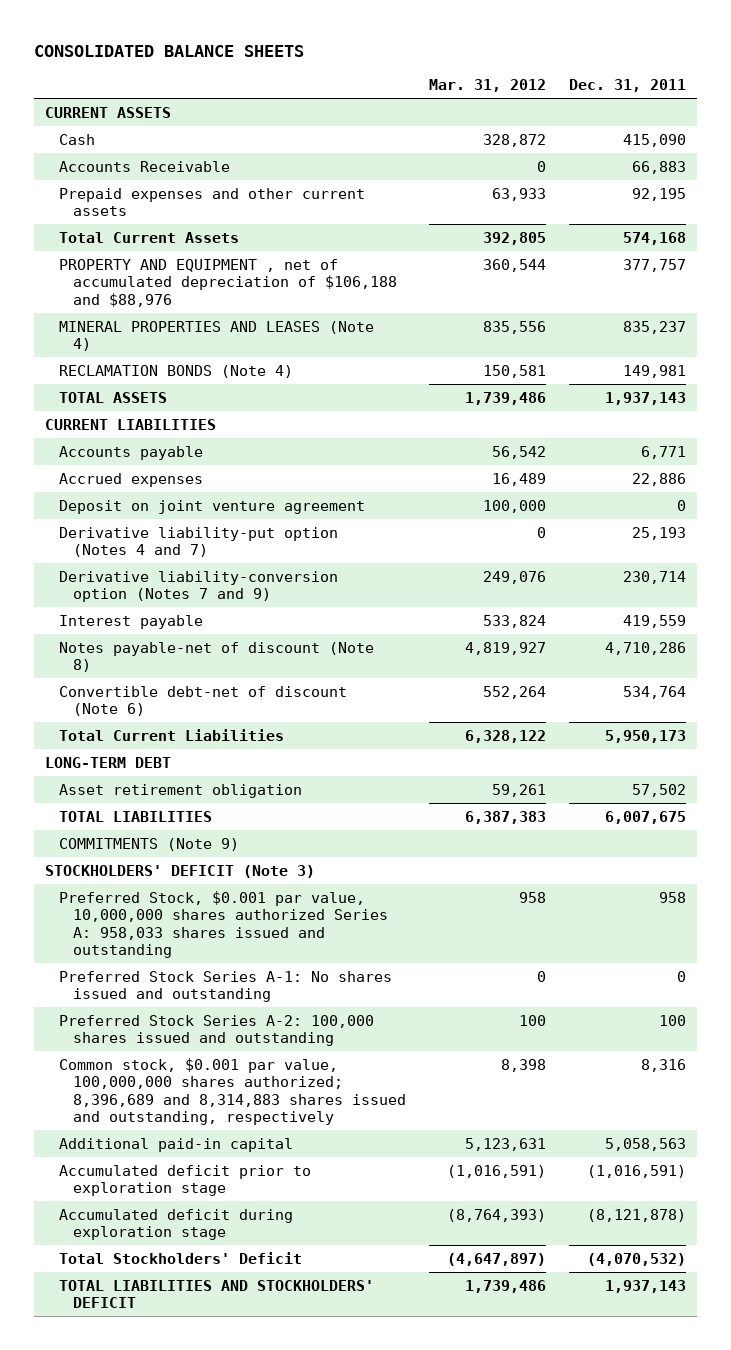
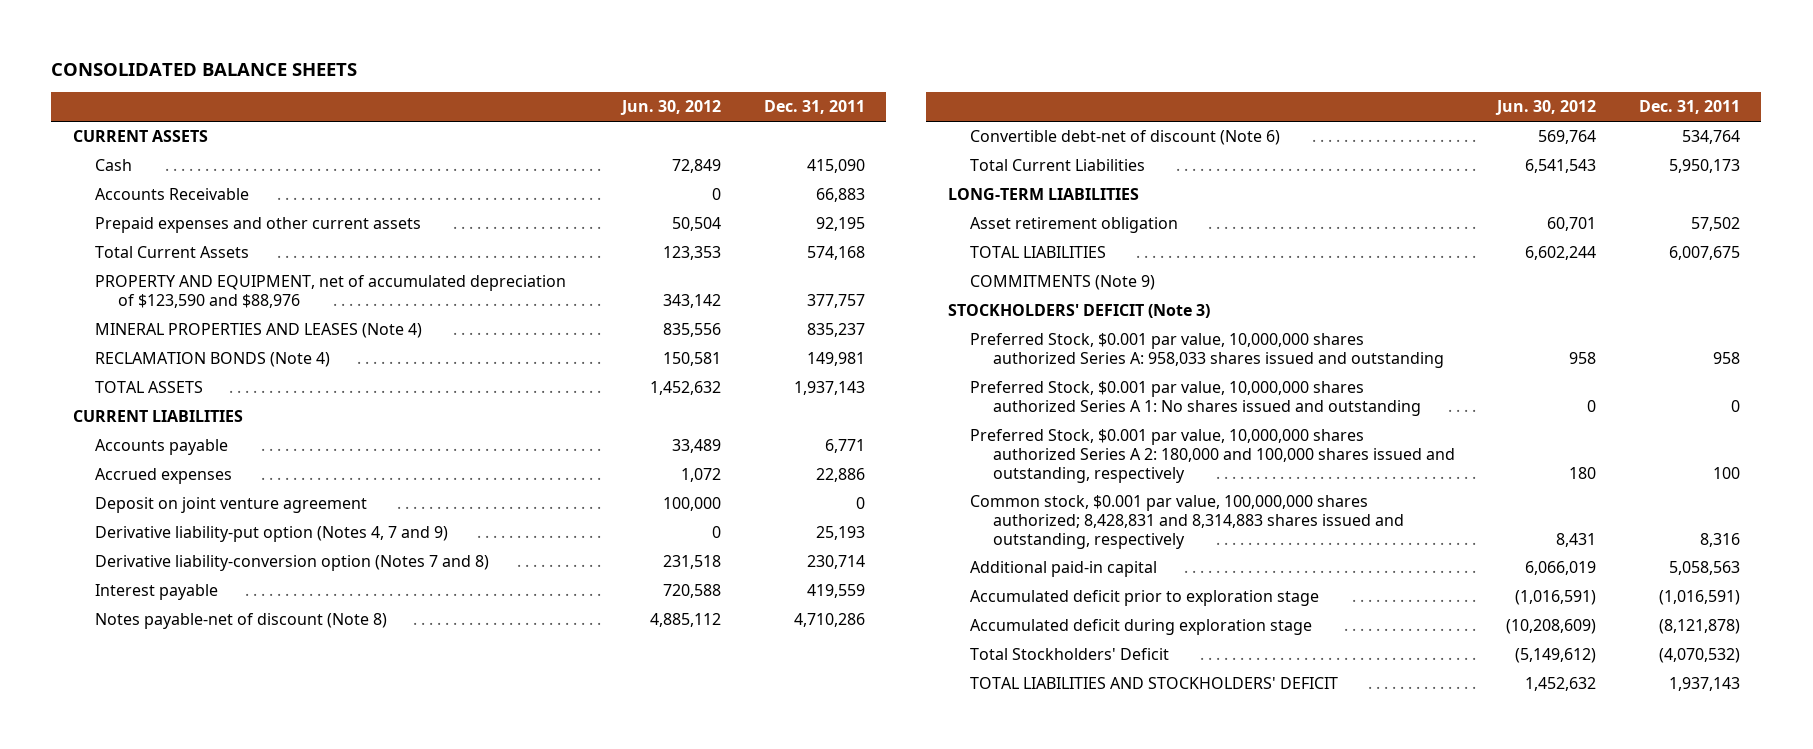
[428,79,546,93] Mar. 31, 2012 -> none
none -> [620,100,722,116] Jun. 30, 2012
[59,258,397,307] PROPERTY AND EQUIPMENT , net of accumulated depreciation of $106,188 and $88,976 -> [95,275,567,308] PROPERTY AND EQUIPMENT, net of accumulated depreciation of $123,590 and $88,976
[59,526,339,558] Derivative liability-put option (Notes 4 and 7) -> [95,526,449,543] Derivative liability-put option (Notes 4, 7 and 9)
[59,570,339,603] Derivative liability-conversion option (Notes 7 and 9) -> [95,555,490,572] Derivative liability-conversion option (Notes 7 and 8)
[45,756,172,768] LONG-TERM DEBT -> [947,188,1139,201] LONG-TERM LIABILITIES
[59,970,393,1003] Preferred Stock Series A-1: No shares issued and outstanding -> [970,381,1421,416] Preferred Stock, $0.001 par value, 10,000,000 shares authorized Series A 1: No shares issued and outstanding
[59,1014,375,1047] Preferred Stock Series A-2: 100,000 shares issued and outstanding -> [970,429,1455,483] Preferred Stock, $0.001 par value, 10,000,000 shares authorized Series A 2: 180,000 and 100,000 shares issued and outstanding, respectively
[59,1057,406,1126] Common stock, $0.001 par value, 100,000,000 shares authorized; 8,396,689 and 8,314,883 shares issued and outstanding, respectively -> [970,495,1404,549] Common stock, $0.001 par value, 100,000,000 shares authorized; 8,428,831 and 8,314,883 shares issued and outstanding, respectively

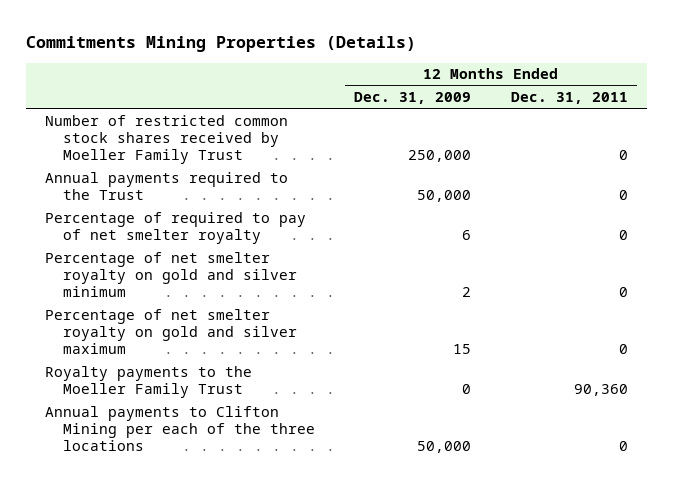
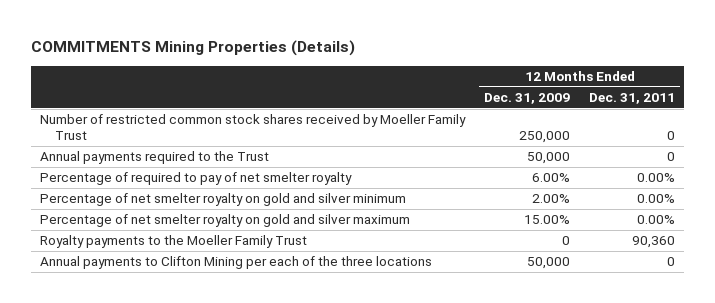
[25,36,416,53] Commitments Mining Properties (Details) -> [31,40,356,57] COMMITMENTS Mining Properties (Details)
[462,229,472,240] 6 -> [532,173,571,183] 6.00%
[618,229,628,240] 0 -> [636,173,675,183] 0.00%
[462,287,472,298] 2 -> [532,194,571,204] 2.00%
[618,287,628,298] 0 -> [636,194,675,204] 0.00%
[453,344,472,355] 15 -> [524,215,571,225] 15.00%
[618,344,628,355] 0 -> [636,215,675,225] 0.00%

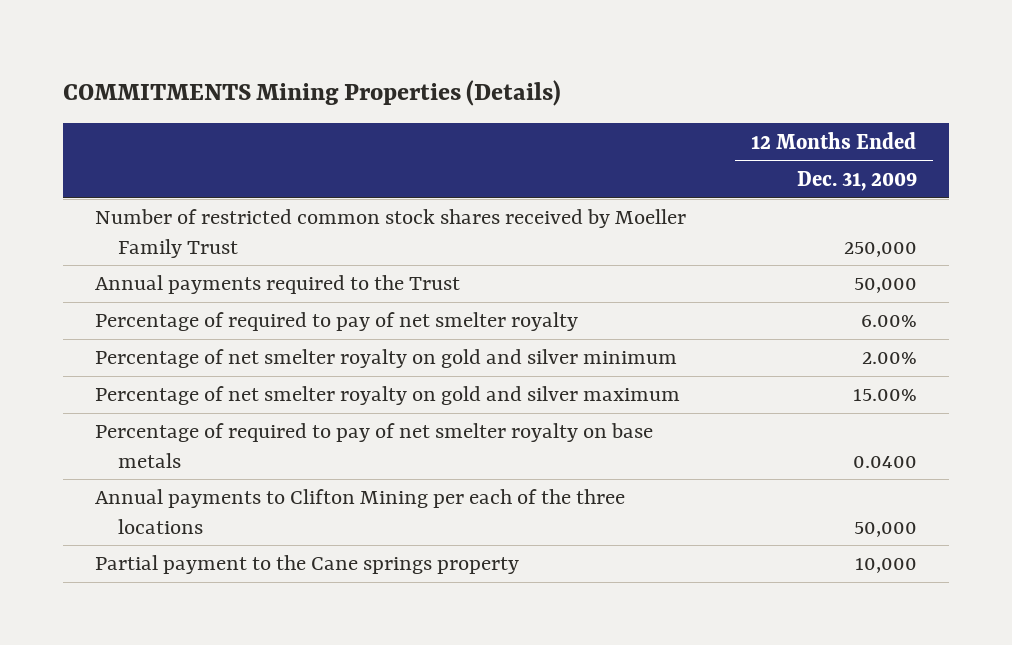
[588,93,675,105] Dec. 31, 2011 -> none
[40,235,308,249] Royalty payments to the Moeller Family Trust -> none
none -> [95,423,654,468] Percentage of required to pay of net smelter royalty on base metals
none -> [95,555,520,575] Partial payment to the Cane springs property

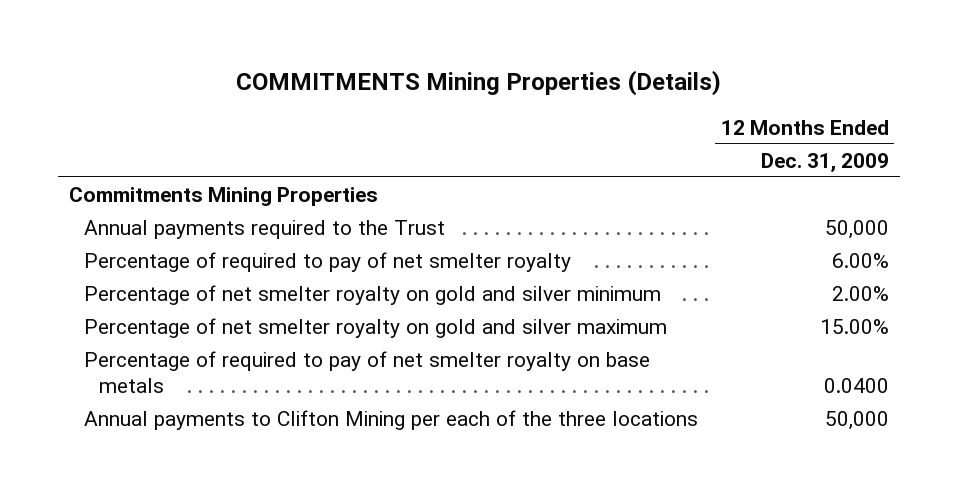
[95,209,687,258] Number of restricted common stock shares received by Moeller Family Trust -> none
none -> [68,186,378,206] Commitments Mining Properties
[95,555,520,575] Partial payment to the Cane springs property -> none

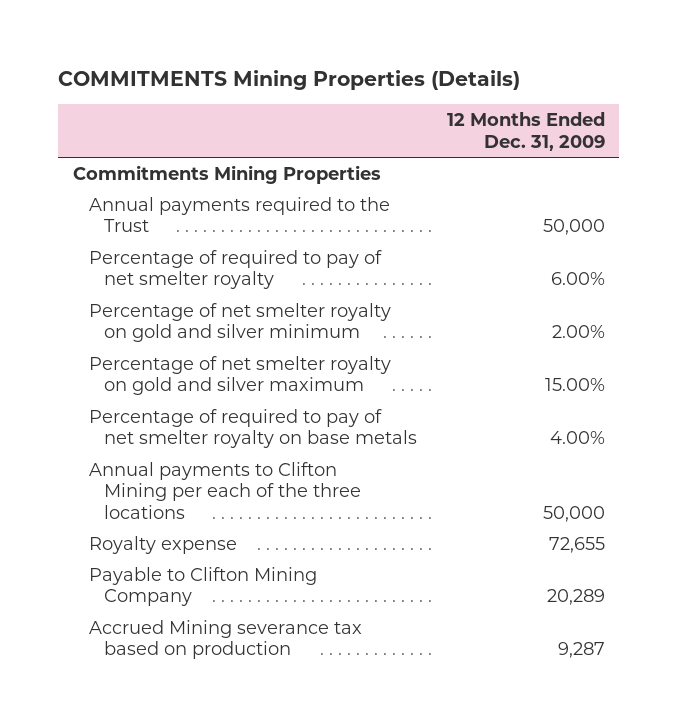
[823,377,889,393] 0.0400 -> [549,431,605,445] 4.00%
none -> [88,535,237,554] Royalty expense
none -> [88,566,317,607] Payable to Clifton Mining Company
none -> [88,619,362,660] Accrued Mining severance tax based on production

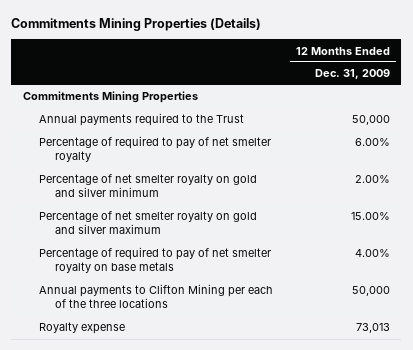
[58,70,521,91] COMMITMENTS Mining Properties (Details) -> [11,18,262,32] Commitments Mining Properties (Details)
[88,566,317,607] Payable to Clifton Mining Company -> none
[88,619,362,660] Accrued Mining severance tax based on production -> none
[548,536,605,553] 72,655 -> [355,323,390,334] 73,013

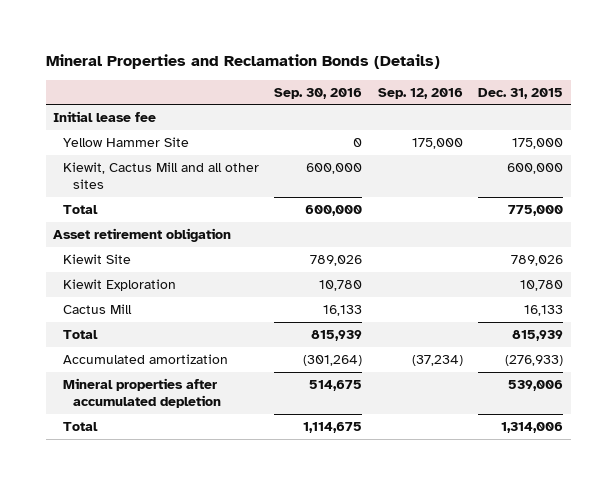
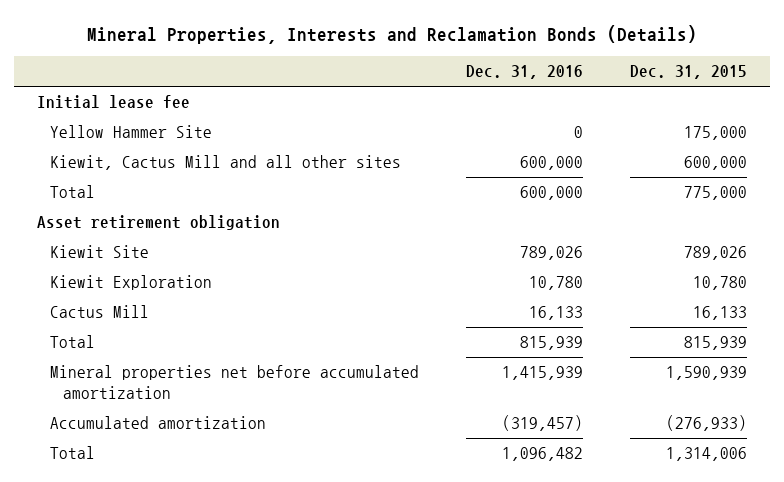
[45,54,440,70] Mineral Properties and Reclamation Bonds (Details) -> [86,24,697,44] Mineral Properties, Interests and Reclamation Bonds (Details)
[274,87,363,99] Sep. 30, 2016 -> none
[377,87,463,99] Sep. 12, 2016 -> none
none -> [465,65,583,80] Dec. 31, 2016
none -> [49,365,419,400] Mineral properties net before accumulated amortization
[62,377,221,409] Mineral properties after accumulated depletion -> none

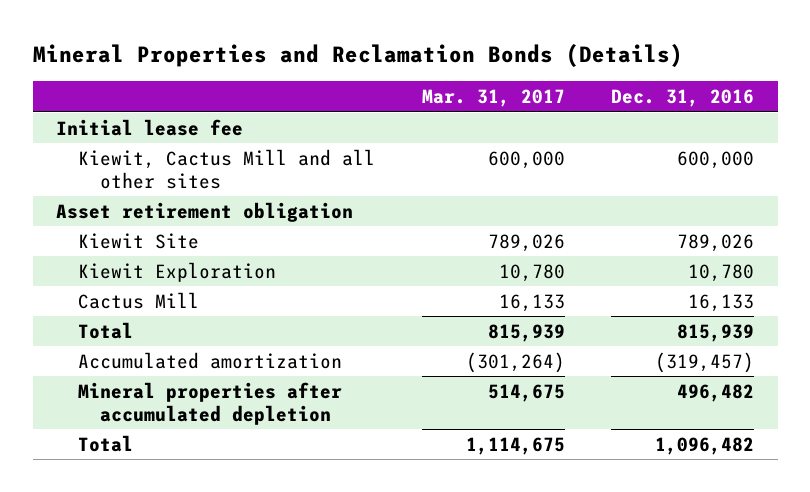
[86,24,697,44] Mineral Properties, Interests and Reclamation Bonds (Details) -> [32,44,683,68] Mineral Properties and Reclamation Bonds (Details)
[629,65,747,80] Dec. 31, 2015 -> none
none -> [421,89,565,108] Mar. 31, 2017
[49,125,212,139] Yellow Hammer Site -> none
[49,185,95,199] Total -> none
[49,365,419,400] Mineral properties net before accumulated amortization -> none
none -> [78,381,343,425] Mineral properties after accumulated depletion

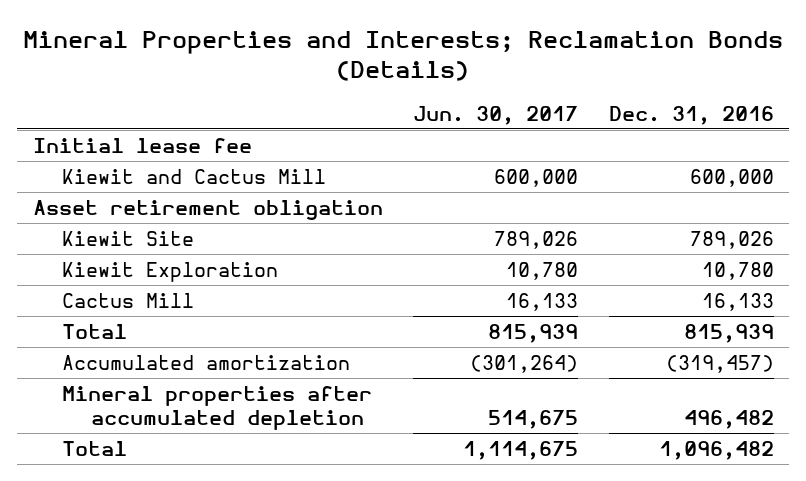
[32,44,683,68] Mineral Properties and Reclamation Bonds (Details) -> [23,30,784,82] Mineral Properties and Interests; Reclamation Bonds (Details)
[421,89,565,108] Mar. 31, 2017 -> none
none -> [413,105,579,125] Jun. 30, 2017
[78,148,376,189] Kiewit, Cactus Mill and all other sites -> [61,169,326,185] Kiewit and Cactus Mill

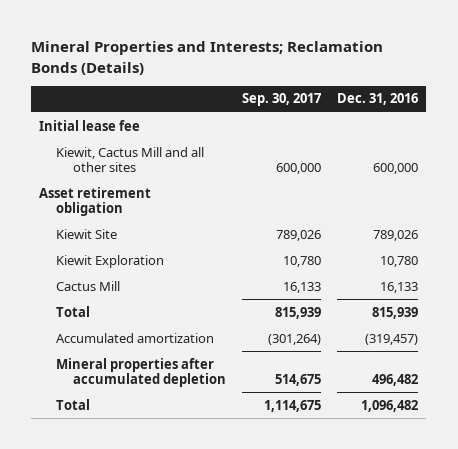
[413,105,579,125] Jun. 30, 2017 -> none
none -> [242,93,322,107] Sep. 30, 2017
[61,169,326,185] Kiewit and Cactus Mill -> [56,146,205,173] Kiewit, Cactus Mill and all other sites

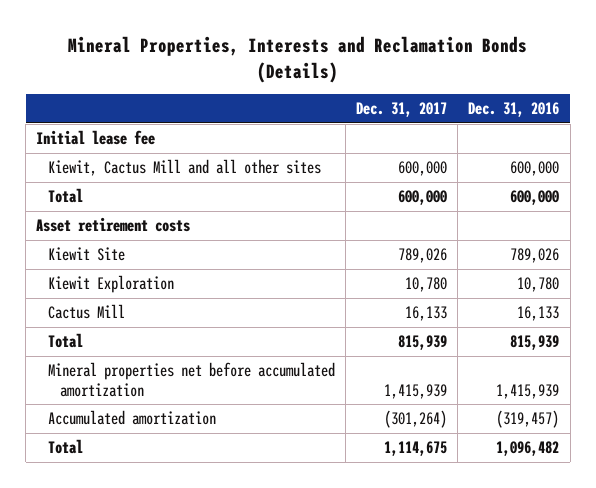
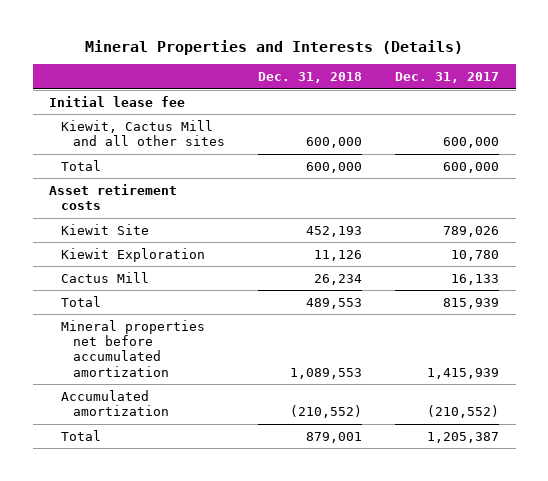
[67,35,527,83] Mineral Properties, Interests and Reclamation Bonds (Details) -> [85,40,464,56] Mineral Properties and Interests (Details)
[468,102,560,118] Dec. 31, 2016 -> none
none -> [258,72,363,84] Dec. 31, 2018
[384,410,448,429] (301,264) -> [427,405,500,419] (210,552)
[384,441,448,457] 1,114,675 -> [427,431,500,443] 1,205,387

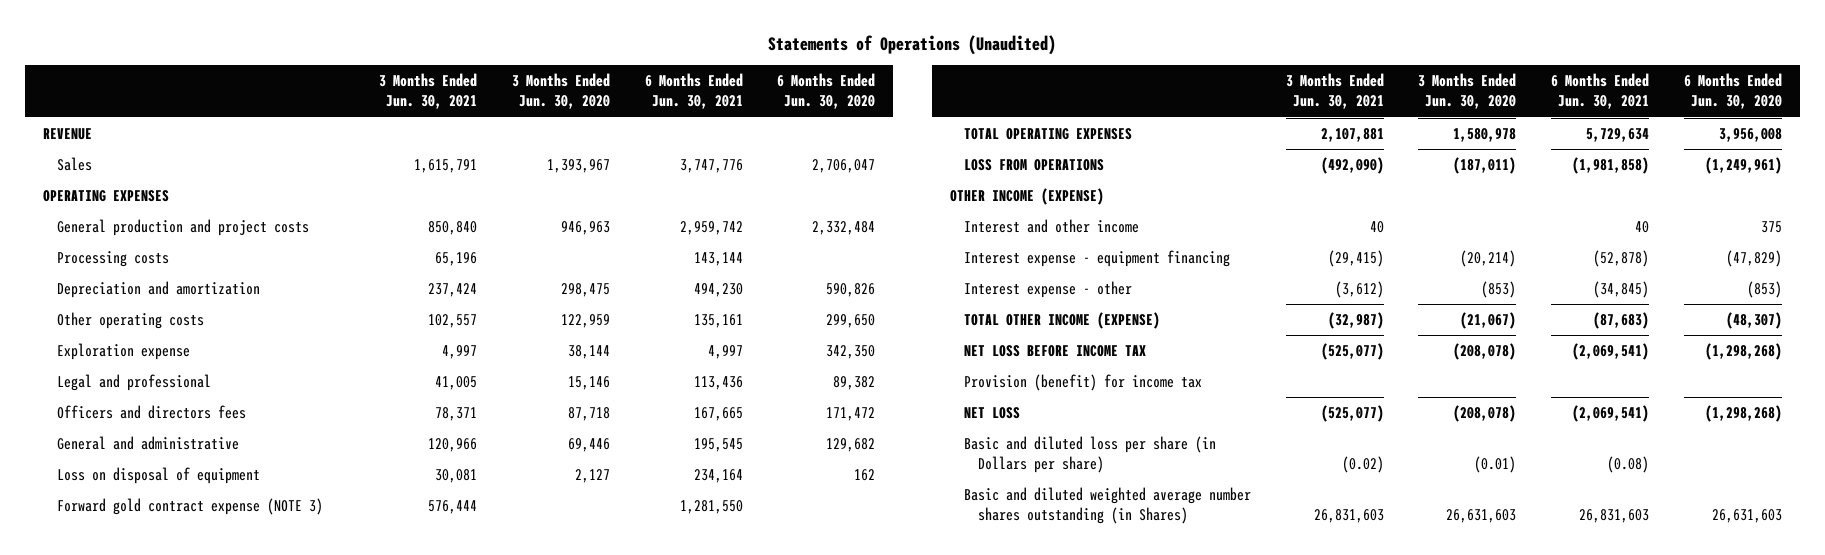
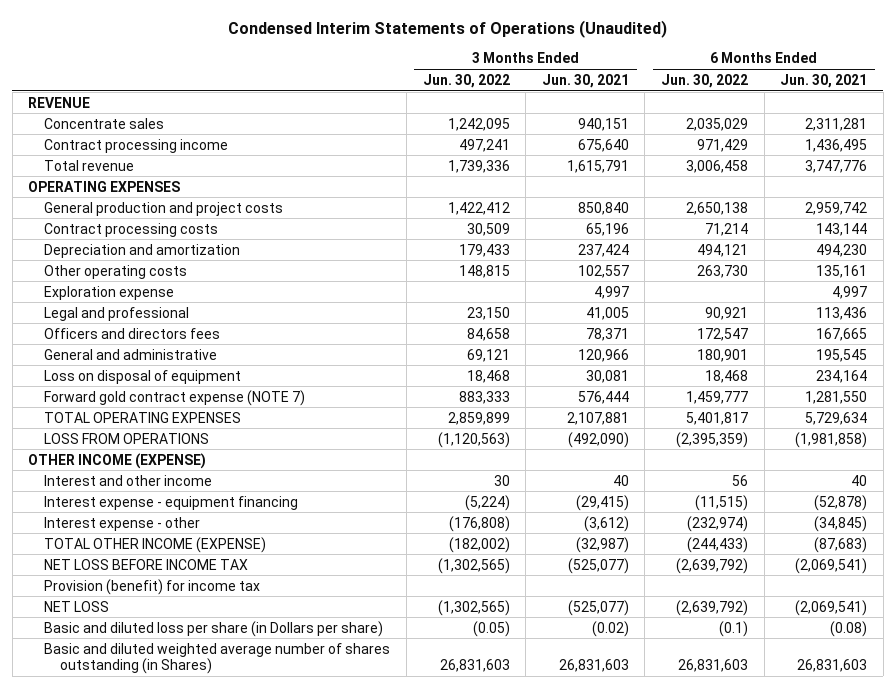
[768,34,1057,55] Statements of Operations (Unaudited) -> [227,19,667,38] Condensed Interim Statements of Operations (Unaudited)
[511,73,610,110] 3 Months Ended Jun. 30, 2020 -> none
[777,73,876,110] 6 Months Ended Jun. 30, 2020 -> none
none -> [422,73,510,88] Jun. 30, 2022
none -> [661,73,749,88] Jun. 30, 2022
none -> [44,117,165,129] Concentrate sales
none -> [44,138,229,153] Contract processing income
[56,157,92,172] Sales -> [44,159,135,171] Total revenue
[56,251,169,268] Processing costs -> [44,222,219,237] Contract processing costs
[56,498,323,516] Forward gold contract expense (NOTE 3) -> [44,389,306,406] Forward gold contract expense (NOTE 7)
[963,487,1251,525] Basic and diluted weighted average number shares outstanding (in Shares) -> [44,642,391,675] Basic and diluted weighted average number of shares outstanding (in Shares)

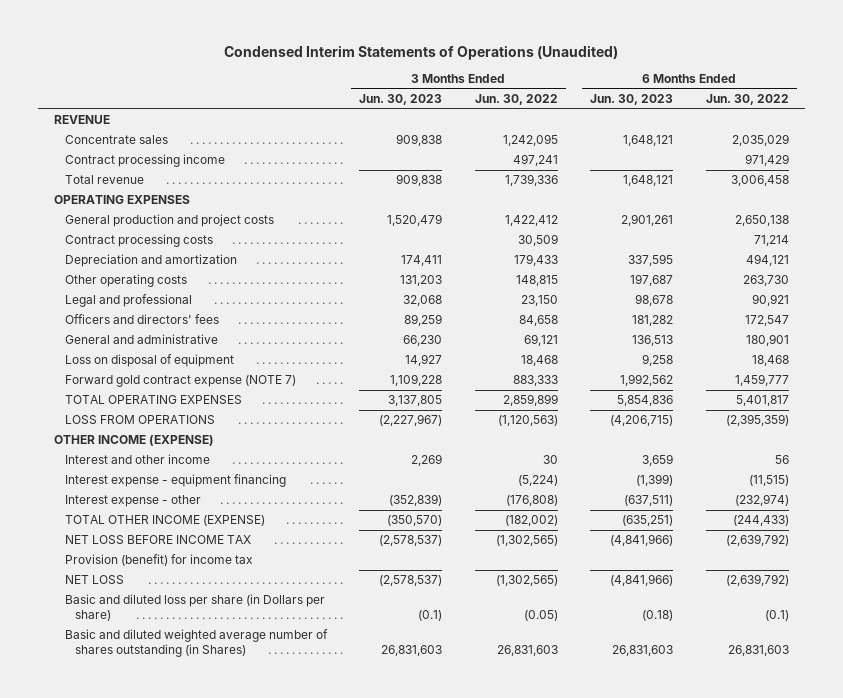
[541,73,629,88] Jun. 30, 2021 -> none
[780,73,868,88] Jun. 30, 2021 -> none
none -> [359,94,443,106] Jun. 30, 2023
none -> [590,94,674,106] Jun. 30, 2023
[44,285,175,300] Exploration expense -> none
[44,327,221,339] Officers and directors fees -> [64,314,219,325] Officers and directors' fees

